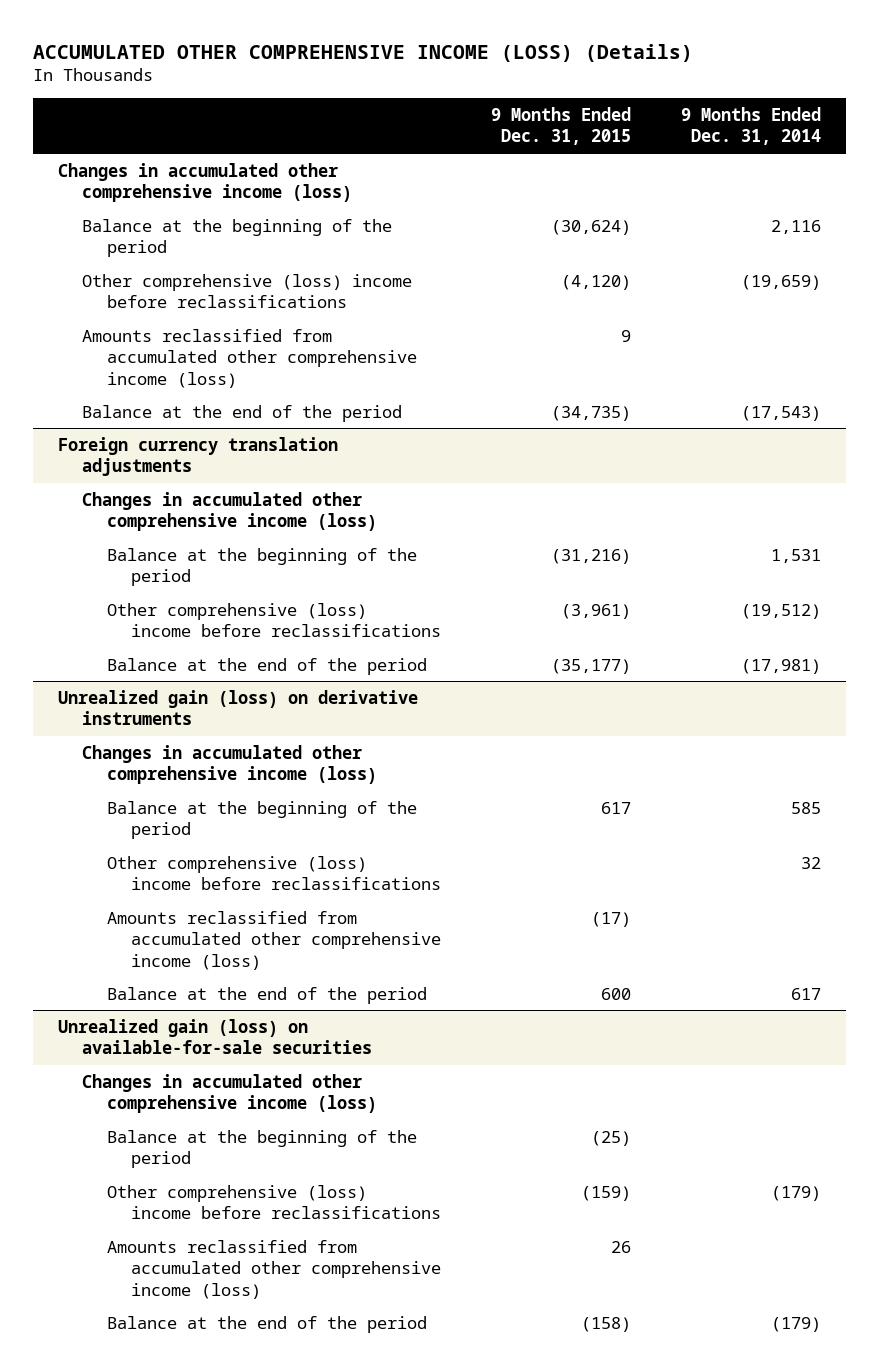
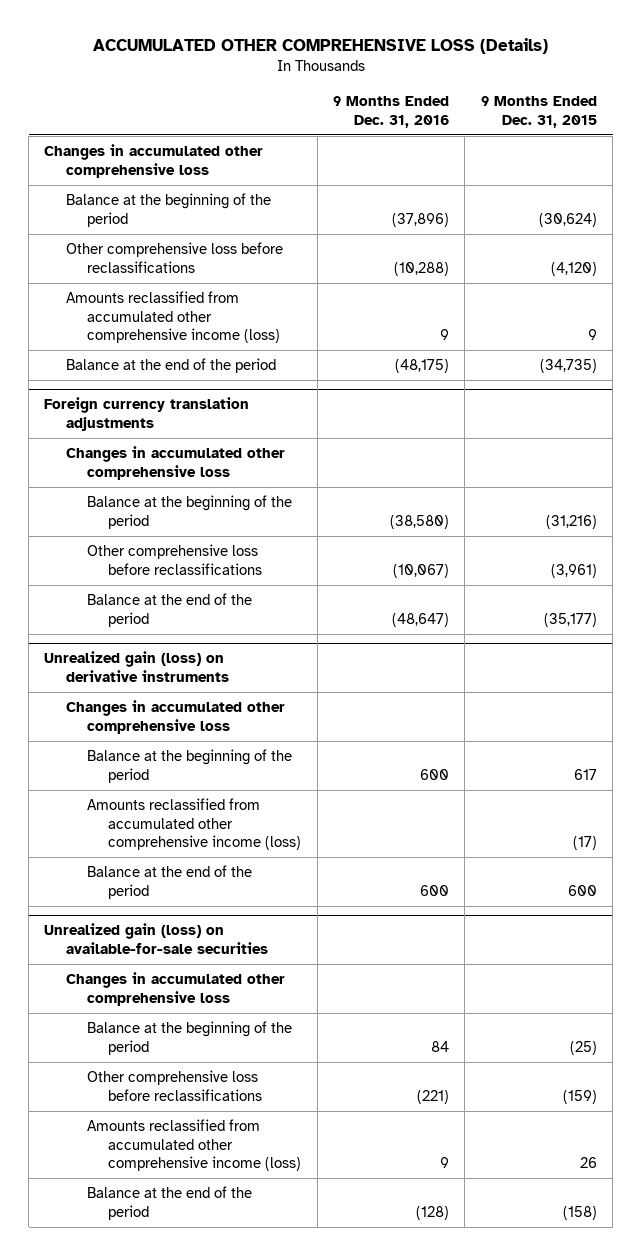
[32,43,693,62] ACCUMULATED OTHER COMPREHENSIVE INCOME (LOSS) (Details) -> [92,38,548,55] ACCUMULATED OTHER COMPREHENSIVE LOSS (Details)
[681,106,822,146] 9 Months Ended Dec. 31, 2014 -> none
none -> [333,96,450,128] 9 Months Ended Dec. 31, 2016
[57,162,353,203] Changes in accumulated other comprehensive income (loss) -> [44,144,264,178] Changes in accumulated other comprehensive loss
[82,273,413,309] Other comprehensive (loss) income before reclassifications -> [65,242,283,273] Other comprehensive loss before reclassifications
[82,491,377,532] Changes in accumulated other comprehensive income (loss) -> [65,446,285,480] Changes in accumulated other comprehensive loss
[106,602,442,638] Other comprehensive (loss) income before reclassifications -> [87,544,263,575] Other comprehensive loss before reclassifications
[82,744,377,785] Changes in accumulated other comprehensive income (loss) -> [65,700,285,734] Changes in accumulated other comprehensive loss
[106,855,442,891] Other comprehensive (loss) income before reclassifications -> none
[82,1073,377,1114] Changes in accumulated other comprehensive income (loss) -> [65,972,285,1006] Changes in accumulated other comprehensive loss
[106,1184,442,1220] Other comprehensive (loss) income before reclassifications -> [87,1070,263,1101] Other comprehensive loss before reclassifications

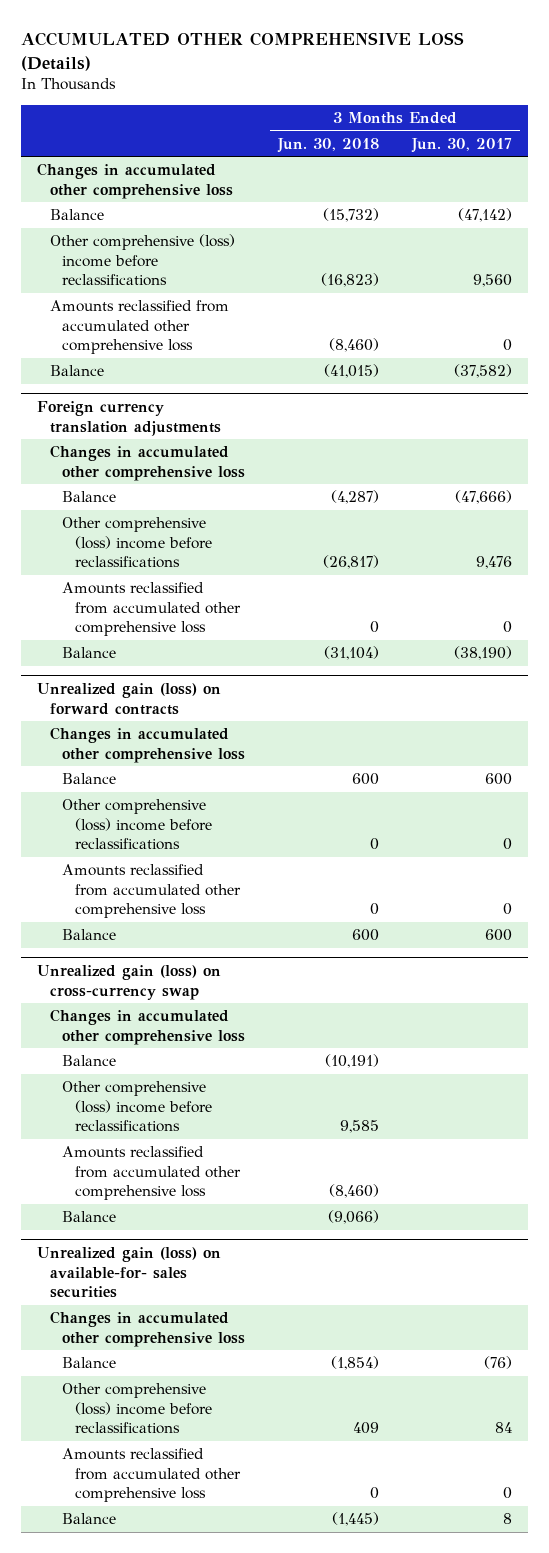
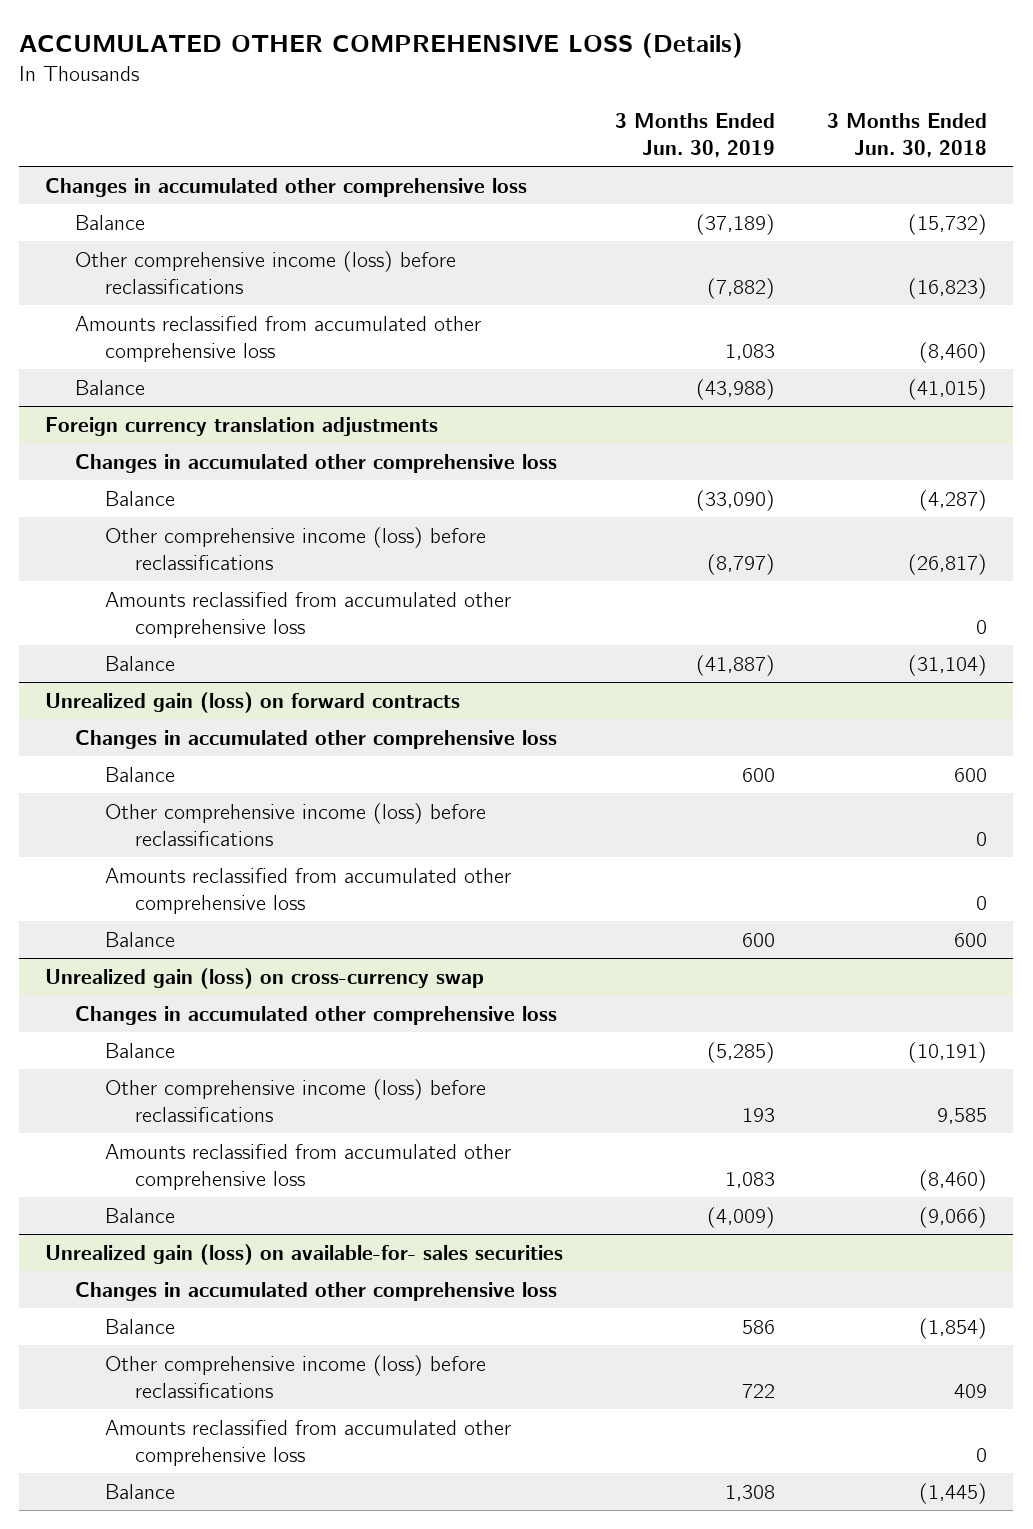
[410,137,512,153] Jun. 30, 2017 -> none
none -> [615,112,776,157] 3 Months Ended Jun. 30, 2019
[49,234,235,287] Other comprehensive (loss) income before reclassifications -> [75,250,457,295] Other comprehensive income (loss) before reclassifications
[62,517,213,569] Other comprehensive (loss) income before reclassifications -> [104,526,486,571] Other comprehensive income (loss) before reclassifications
[62,799,213,851] Other comprehensive (loss) income before reclassifications -> [104,802,486,847] Other comprehensive income (loss) before reclassifications
[62,1081,213,1133] Other comprehensive (loss) income before reclassifications -> [104,1078,486,1123] Other comprehensive income (loss) before reclassifications
[62,1383,213,1435] Other comprehensive (loss) income before reclassifications -> [104,1354,486,1399] Other comprehensive income (loss) before reclassifications

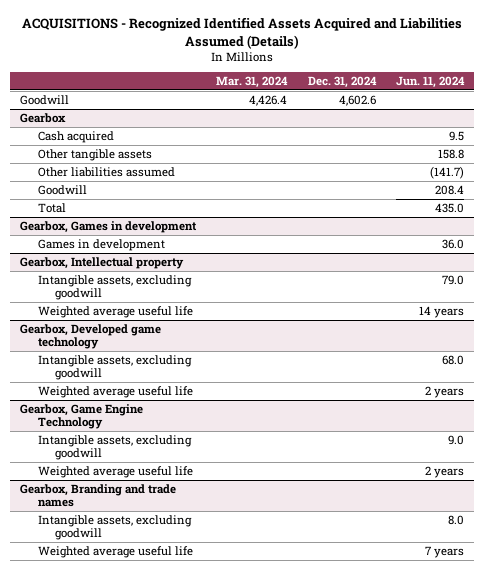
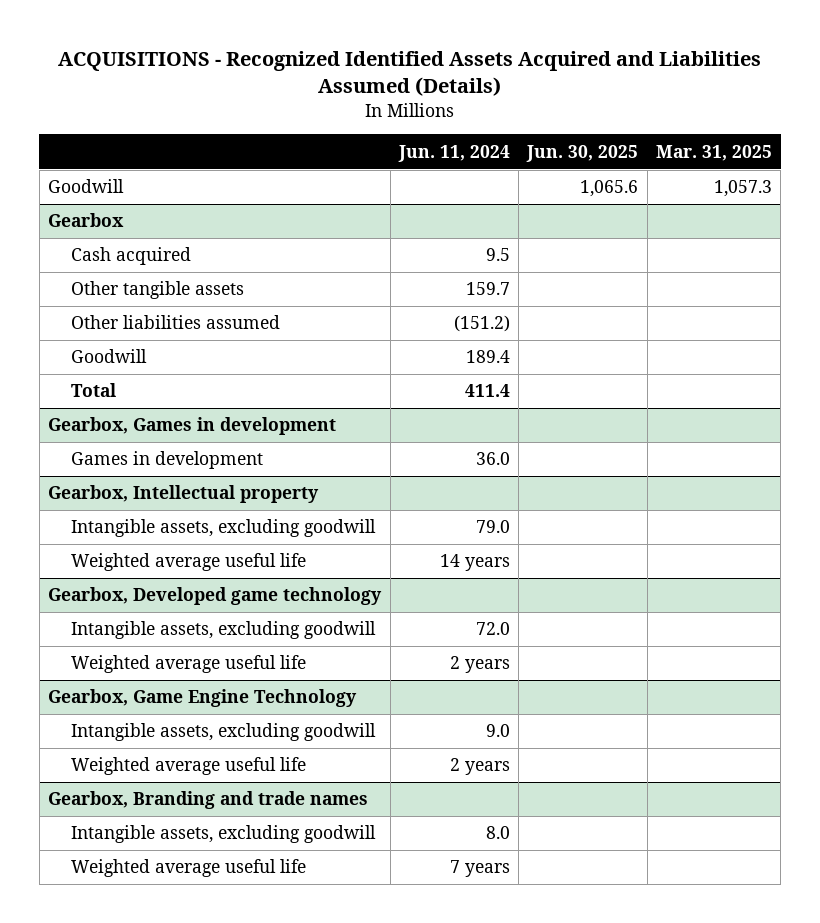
[216,76,289,89] Mar. 31, 2024 -> none
[307,76,377,89] Dec. 31, 2024 -> none
none -> [526,144,639,162] Jun. 30, 2025
none -> [655,144,772,161] Mar. 31, 2025
[437,148,464,159] 158.8 -> [465,282,510,296] 159.7
[429,165,464,179] (141.7) -> [453,315,510,333] (151.2)
[434,184,464,195] 208.4 -> [465,350,510,364] 189.4
[434,202,464,213] 435.0 -> [464,384,510,398] 411.4
[441,354,464,365] 68.0 -> [475,622,510,636] 72.0

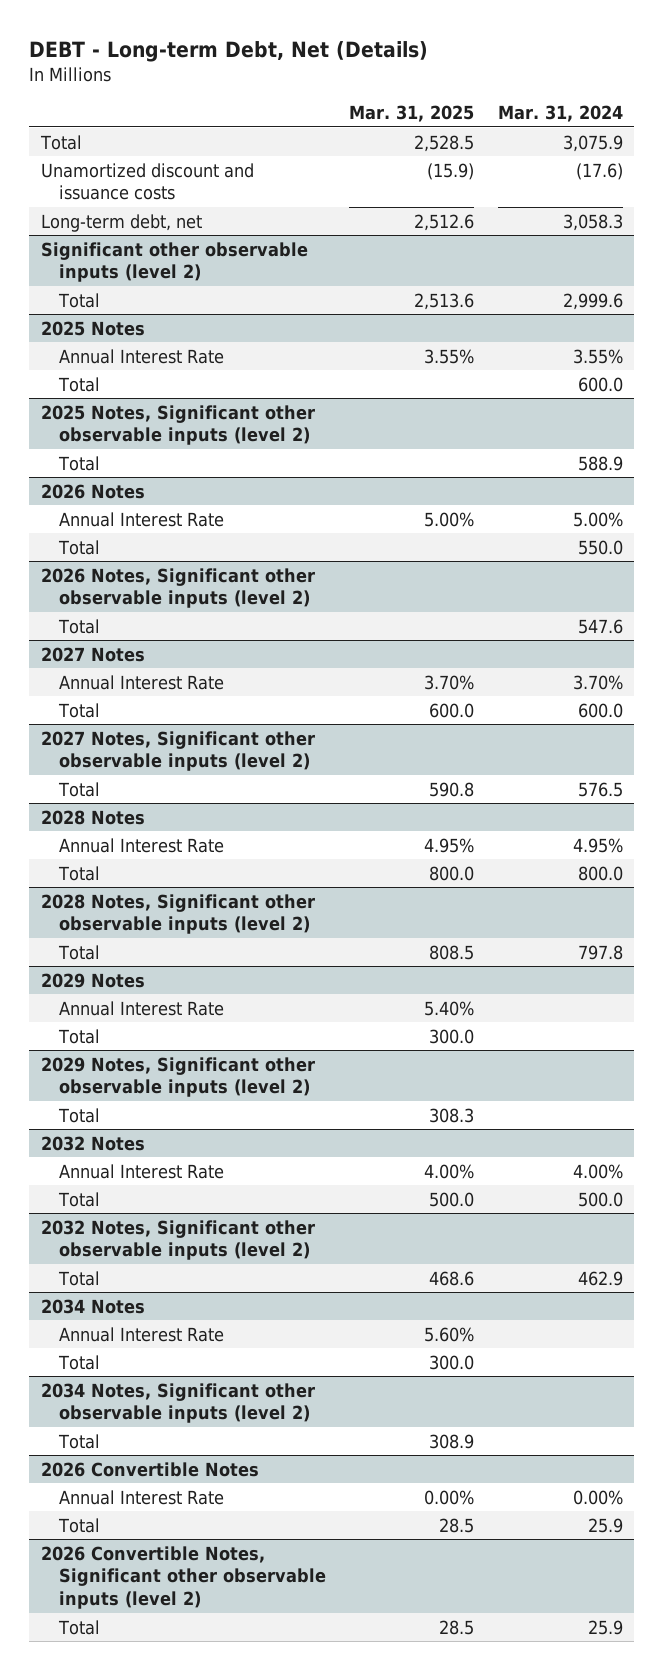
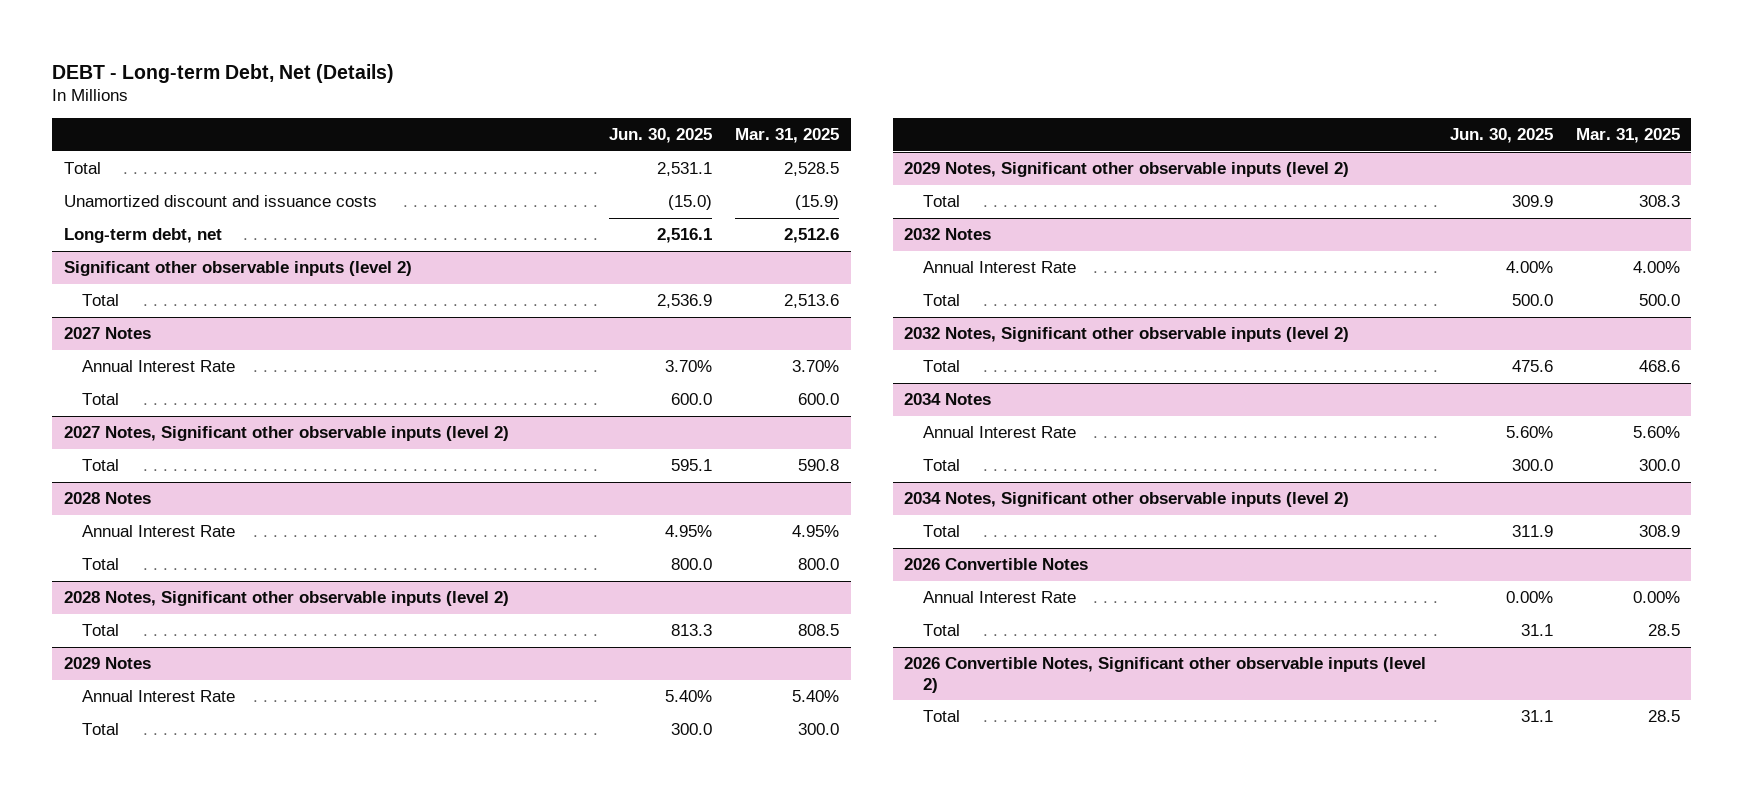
[497,104,623,122] Mar. 31, 2024 -> none
none -> [609,128,713,144] Jun. 30, 2025
[40,320,145,336] 2025 Notes -> none
[59,348,225,364] Annual Interest Rate -> none
[58,376,101,392] Total -> none
[40,404,315,446] 2025 Notes, Significant other observable inputs (level 2) -> none
[58,455,101,471] Total -> none
[40,483,145,499] 2026 Notes -> none
[59,511,225,527] Annual Interest Rate -> none
[58,539,101,555] Total -> none
[40,567,315,609] 2026 Notes, Significant other observable inputs (level 2) -> none
[58,618,101,634] Total -> none

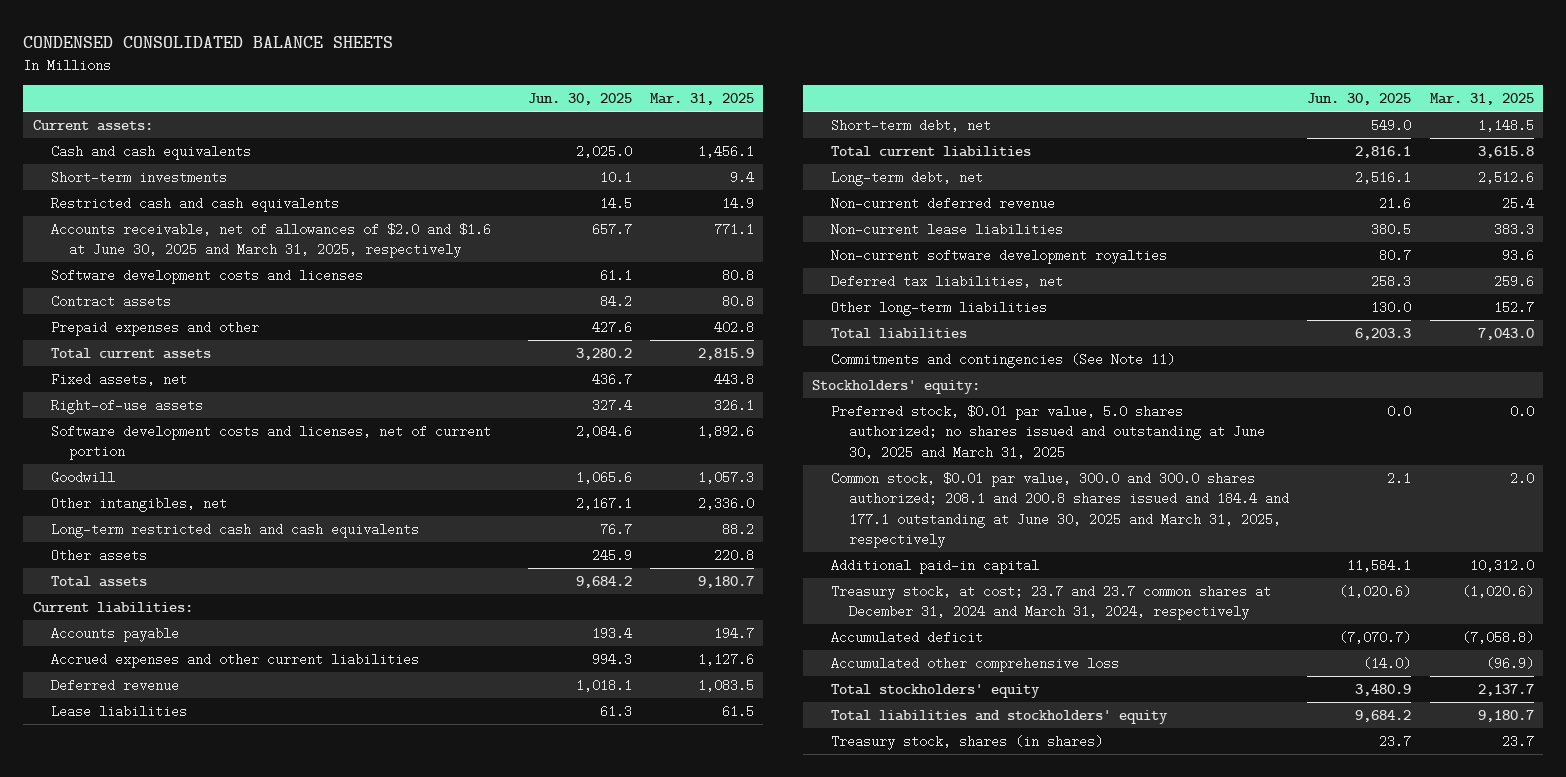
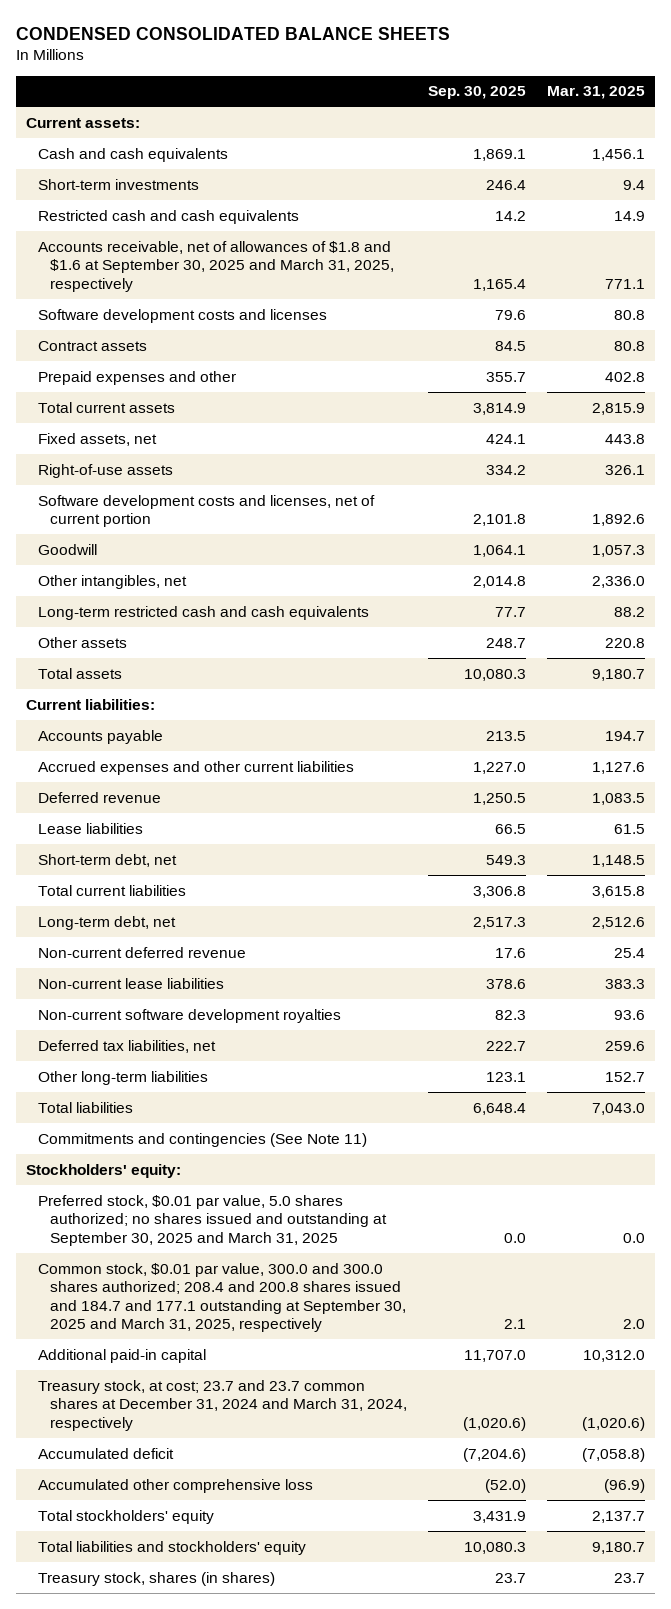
[527,93,632,106] Jun. 30, 2025 -> none
none -> [427,86,526,100] Sep. 30, 2025
[50,222,491,259] Accounts receivable, net of allowances of $2.0 and $1.6 at June 30, 2025 and March 31, 2025, respectively -> [38,240,395,292] Accounts receivable, net of allowances of $1.8 and $1.6 at September 30, 2025 and March 31, 2025, respectively
[830,404,1265,459] Preferred stock, $0.01 par value, 5.0 shares authorized; no shares issued and outstanding at June 30, 2025 and March 31, 2025 -> [38,1194,388,1246] Preferred stock, $0.01 par value, 5.0 shares authorized; no shares issued and outstanding at September 30, 2025 and March 31, 2025
[830,471,1289,549] Common stock, $0.01 par value, 300.0 and 300.0 shares authorized; 208.1 and 200.8 shares issued and 184.4 and 177.1 outstanding at June 30, 2025 and March 31, 2025, respectively -> [38,1262,407,1333] Common stock, $0.01 par value, 300.0 and 300.0 shares authorized; 208.4 and 200.8 shares issued and 184.7 and 177.1 outstanding at September 30, 2025 and March 31, 2025, respectively

